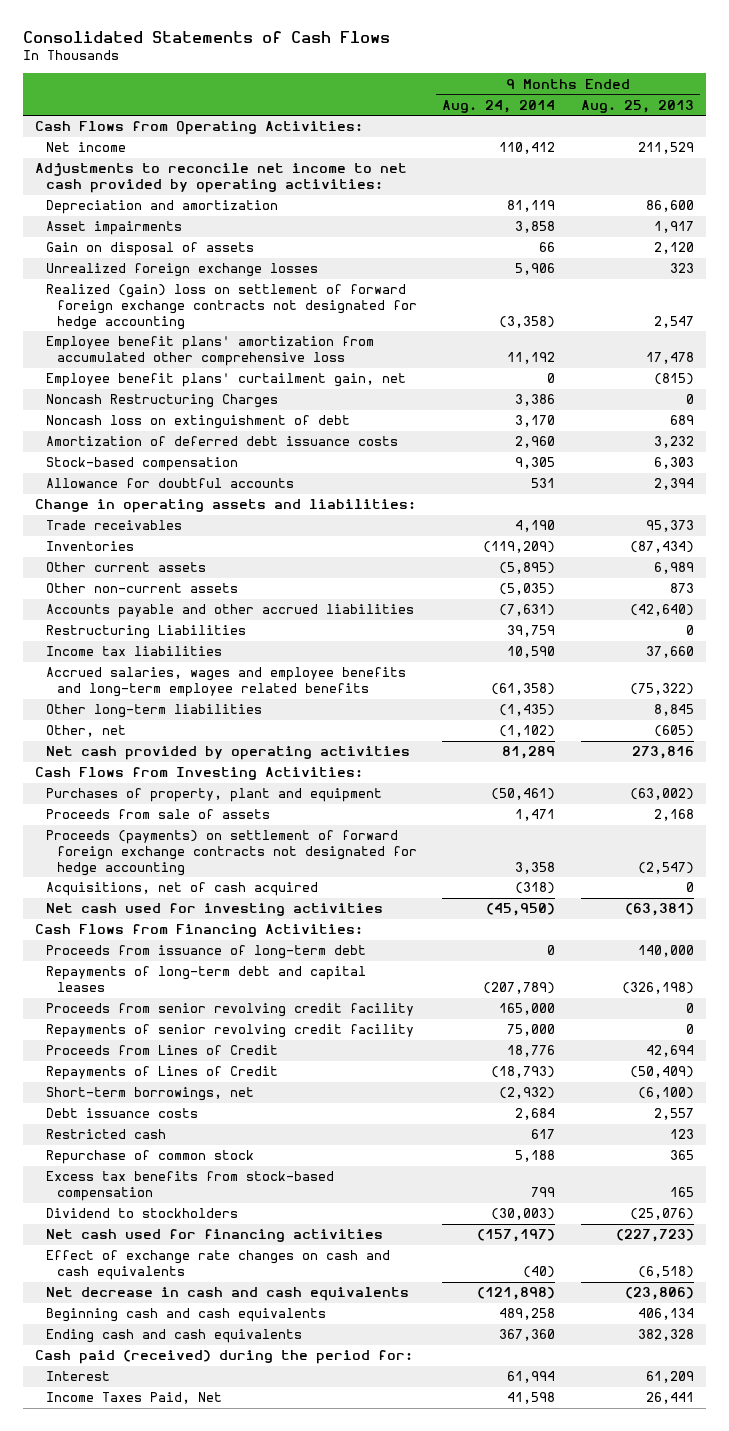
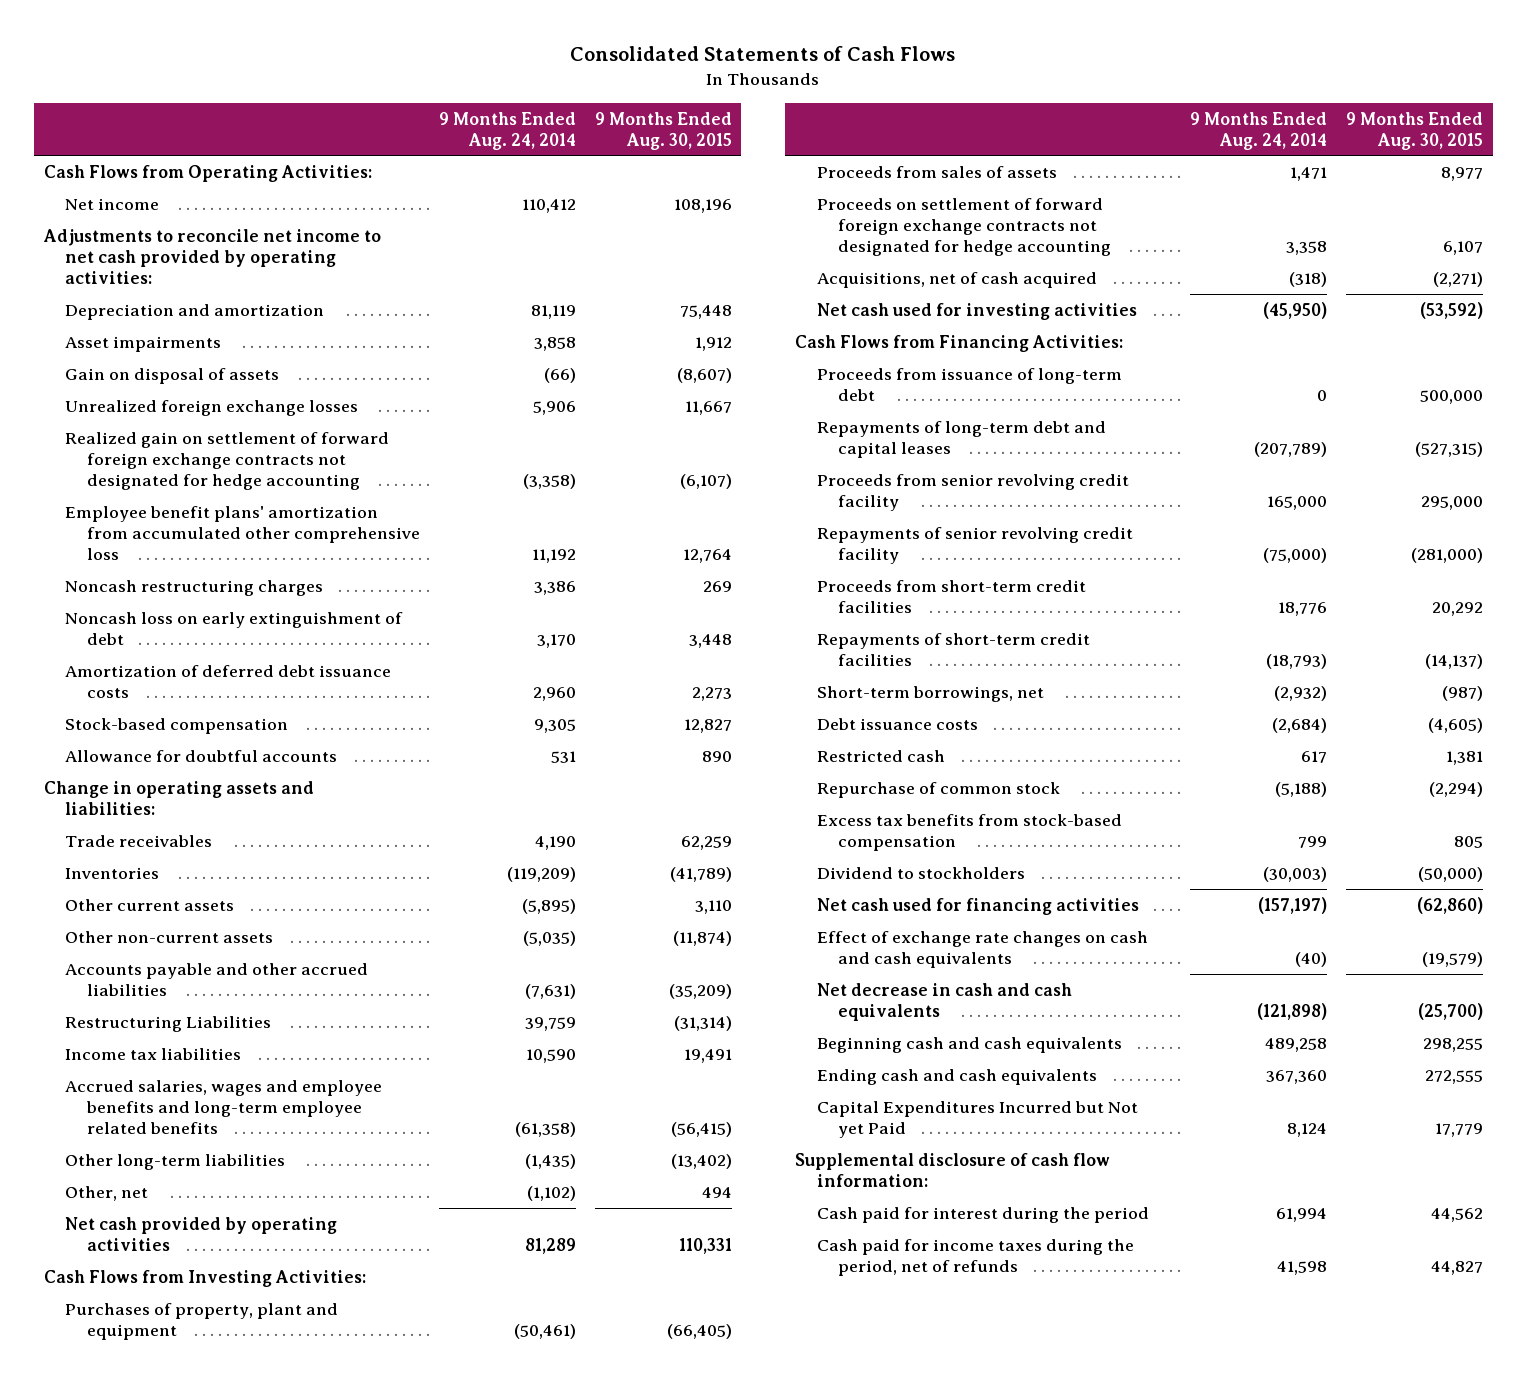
[580,99,694,113] Aug. 25, 2013 -> none
none -> [594,111,732,150] 9 Months Ended Aug. 30, 2015
[539,242,556,253] 66 -> [543,367,576,383] (66)
[46,284,417,330] Realized (gain) loss on settlement of forward foreign exchange contracts not designated for hedge accounting -> [65,431,390,490] Realized gain on settlement of forward foreign exchange contracts not designated for hedge accounting
[46,373,407,388] Employee benefit plans' curtailment gain, net -> none
[46,394,279,409] Noncash Restructuring Charges -> [65,579,324,596] Noncash restructuring charges
[46,415,351,430] Noncash loss on extinguishment of debt -> [65,611,404,645] Noncash loss on early extinguishment of debt
[46,809,271,820] Proceeds from sale of assets -> [816,165,1057,178] Proceeds from sales of assets
[46,830,417,876] Proceeds (payments) on settlement of forward foreign exchange contracts not designated for hedge accounting -> [816,197,1112,256] Proceeds on settlement of forward foreign exchange contracts not designated for hedge accounting
[507,1024,556,1037] 75,000 -> [1263,547,1328,563] (75,000)
[46,1045,279,1056] Proceeds from Lines of Credit -> [816,579,1086,613] Proceeds from short-term credit facilities
[46,1066,279,1081] Repayments of Lines of Credit -> [816,632,1090,666] Repayments of short-term credit facilities
[515,1108,556,1121] 2,684 -> [1272,717,1328,733] (2,684)
[515,1150,556,1163] 5,188 -> [1275,781,1328,797] (5,188)
[35,1350,414,1365] Cash paid (received) during the period for: -> none
none -> [816,1100,1138,1138] Capital Expenditures Incurred but Not yet Paid
none -> [794,1152,1110,1187] Supplemental disclosure of cash flow information:
[46,1371,111,1382] Interest -> [816,1206,1149,1223] Cash paid for interest during the period
[46,1392,223,1405] Income Taxes Paid, Net -> [816,1238,1134,1276] Cash paid for income taxes during the period, net of refunds

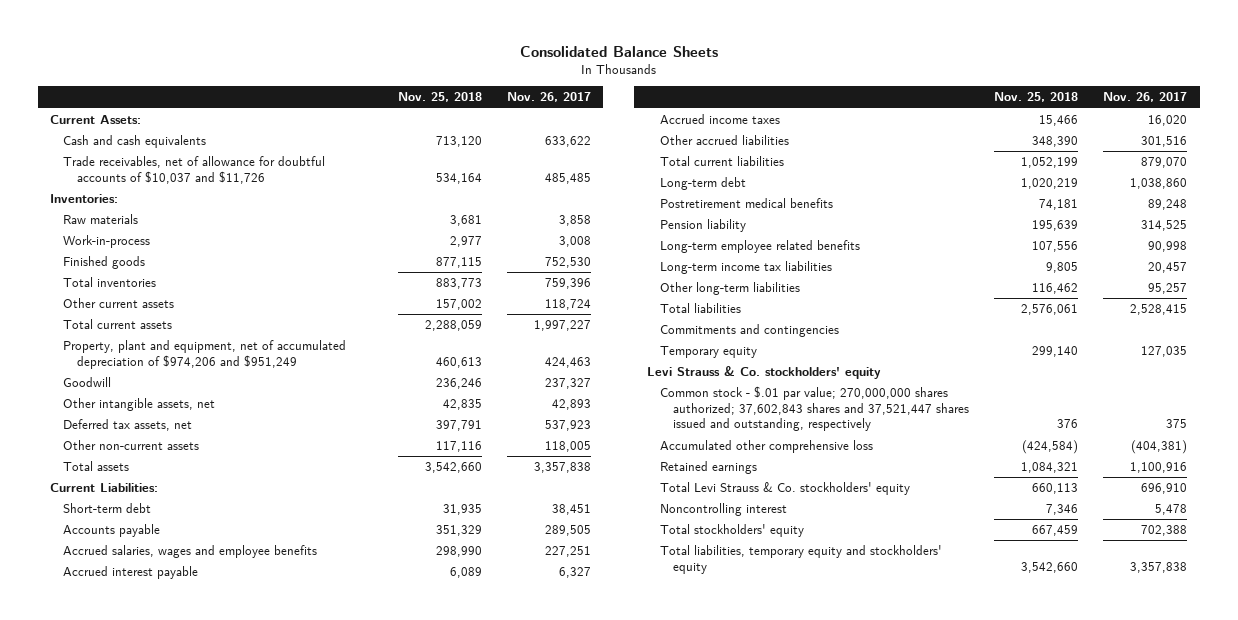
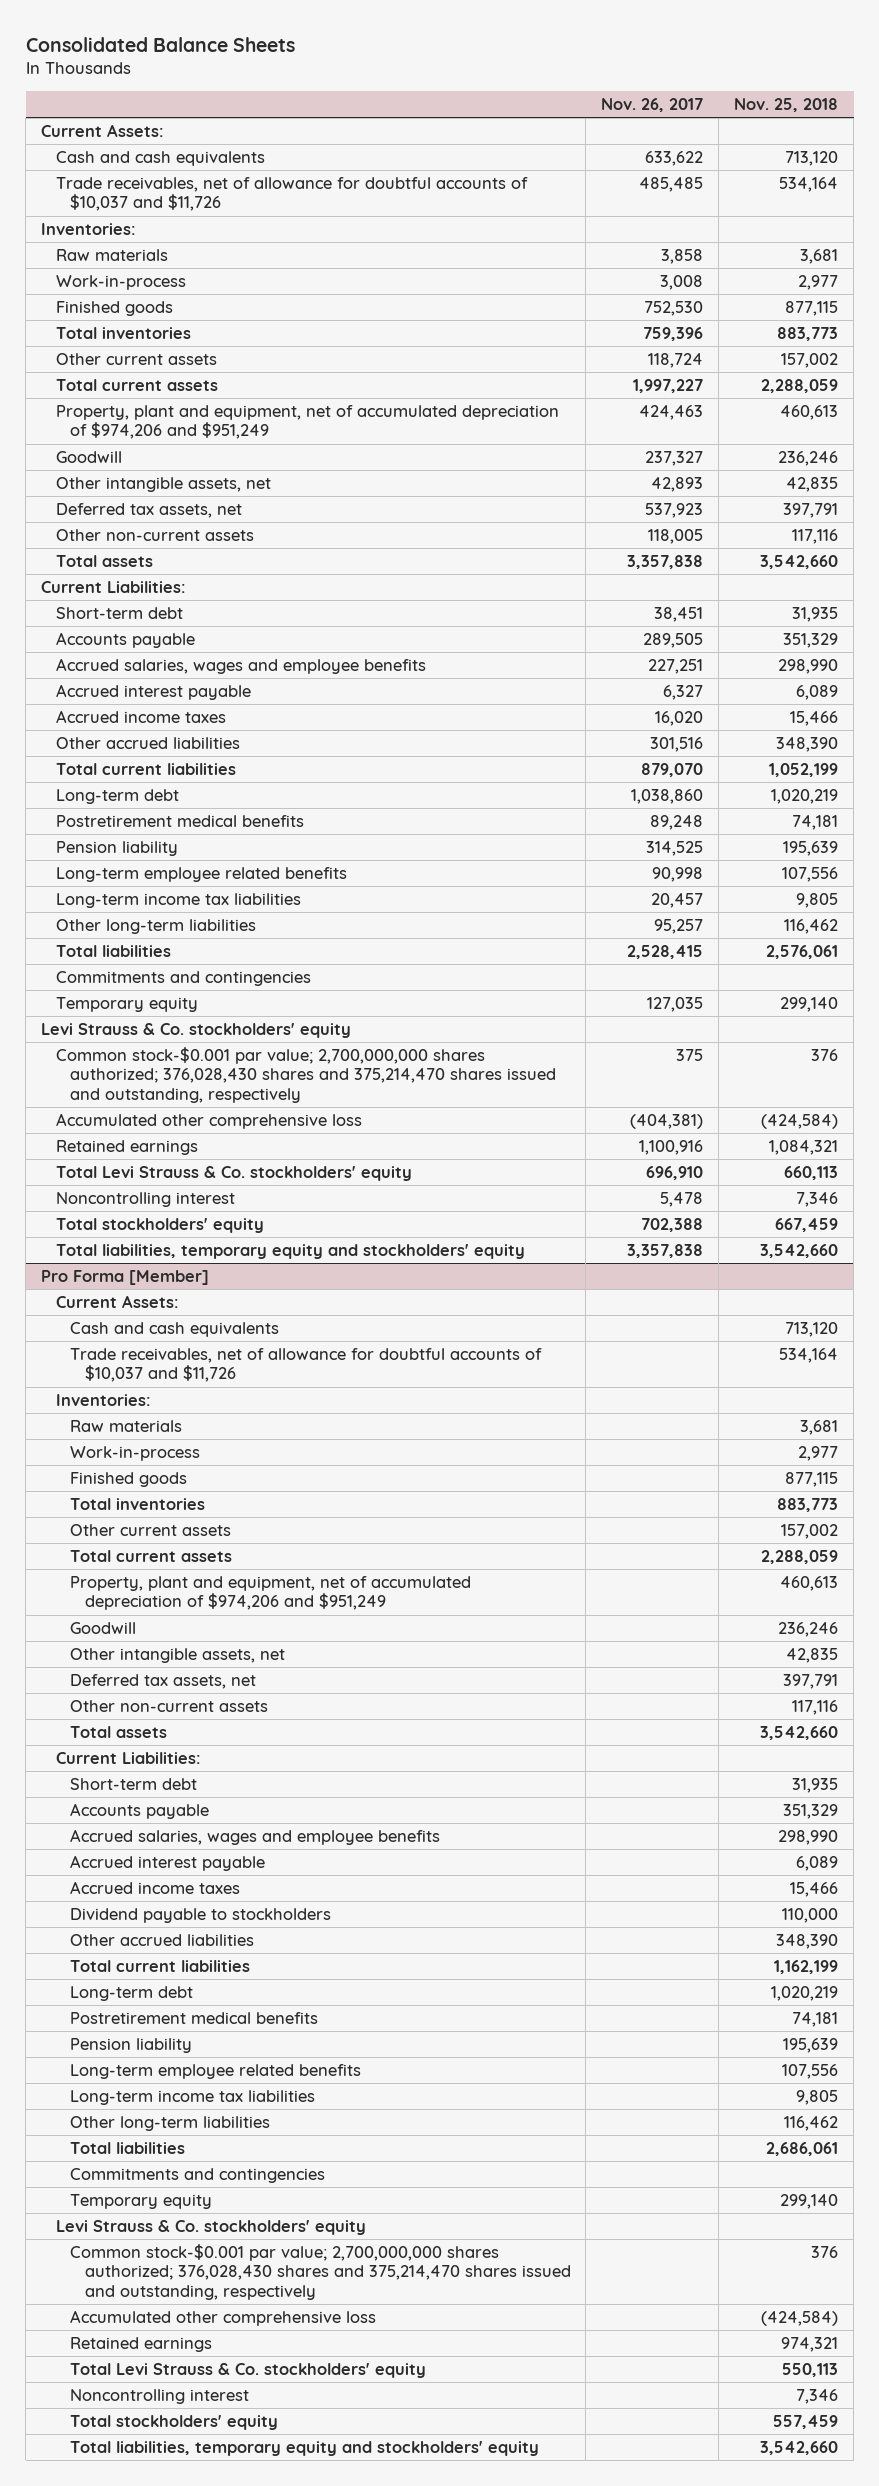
[660,385,970,432] Common stock - $.01 par value; 270,000,000 shares authorized; 37,602,843 shares and 37,521,447 shares issued and outstanding, respectively -> [55,1047,557,1103] Common stock-$0.001 par value; 2,700,000,000 shares authorized; 376,028,430 shares and 375,214,470 shares issued and outstanding, respectively
none -> [41,1270,210,1286] Pro Forma [Member]
none -> [55,1295,179,1309] Current Assets:
none -> [70,1322,280,1338] Cash and cash equivalents
none -> [70,1348,543,1383] Trade receivables, net of allowance for doubtful accounts of $10,037 and $11,726
none -> [55,1394,151,1407] Inventories:
none -> [70,1420,183,1433] Raw materials
none -> [70,1446,201,1462] Work-in-process
none -> [70,1472,188,1488] Finished goods
none -> [70,1498,206,1511] Total inventories
none -> [70,1524,232,1537] Other current assets
none -> [70,1550,233,1563] Total current assets
none -> [70,1576,472,1611] Property, plant and equipment, net of accumulated depreciation of $974,206 and $951,249
none -> [70,1622,137,1635] Goodwill
none -> [70,1648,286,1664] Other intangible assets, net
none -> [70,1674,257,1690] Deferred tax assets, net
none -> [70,1700,269,1713] Other non-current assets
none -> [70,1726,168,1739] Total assets
none -> [55,1752,201,1765] Current Liabilities:
none -> [70,1778,198,1791] Short-term debt
none -> [70,1803,210,1820] Accounts payable
none -> [70,1829,441,1846] Accrued salaries, wages and employee benefits
none -> [70,1855,266,1872] Accrued interest payable
none -> [70,1881,241,1895] Accrued income taxes
none -> [70,1908,332,1924] Dividend payable to stockholders
none -> [70,1934,255,1947] Other accrued liabilities
none -> [70,1960,251,1973] Total current liabilities
none -> [70,1986,194,2002] Long-term debt
none -> [70,2012,319,2025] Postretirement medical benefits
none -> [70,2038,193,2054] Pension liability
none -> [70,2064,362,2080] Long-term employee related benefits
none -> [70,2090,316,2106] Long-term income tax liabilities
none -> [70,2116,271,2132] Other long-term liabilities
none -> [70,2142,186,2155] Total liabilities
none -> [70,2168,326,2184] Commitments and contingencies
none -> [70,2194,213,2210] Temporary equity
none -> [55,2220,366,2236] Levi Strauss & Co. stockholders' equity
none -> [70,2244,571,2300] Common stock-$0.001 par value; 2,700,000,000 shares authorized; 376,028,430 shares and 375,214,470 shares issued and outstanding, respectively
none -> [70,2310,377,2327] Accumulated other comprehensive loss
none -> [70,2337,213,2353] Retained earnings
none -> [70,2363,427,2379] Total Levi Strauss & Co. stockholders' equity
none -> [70,2389,250,2405] Noncontrolling interest
none -> [70,2415,279,2431] Total stockholders' equity
none -> [70,2441,540,2457] Total liabilities, temporary equity and stockholders' equity

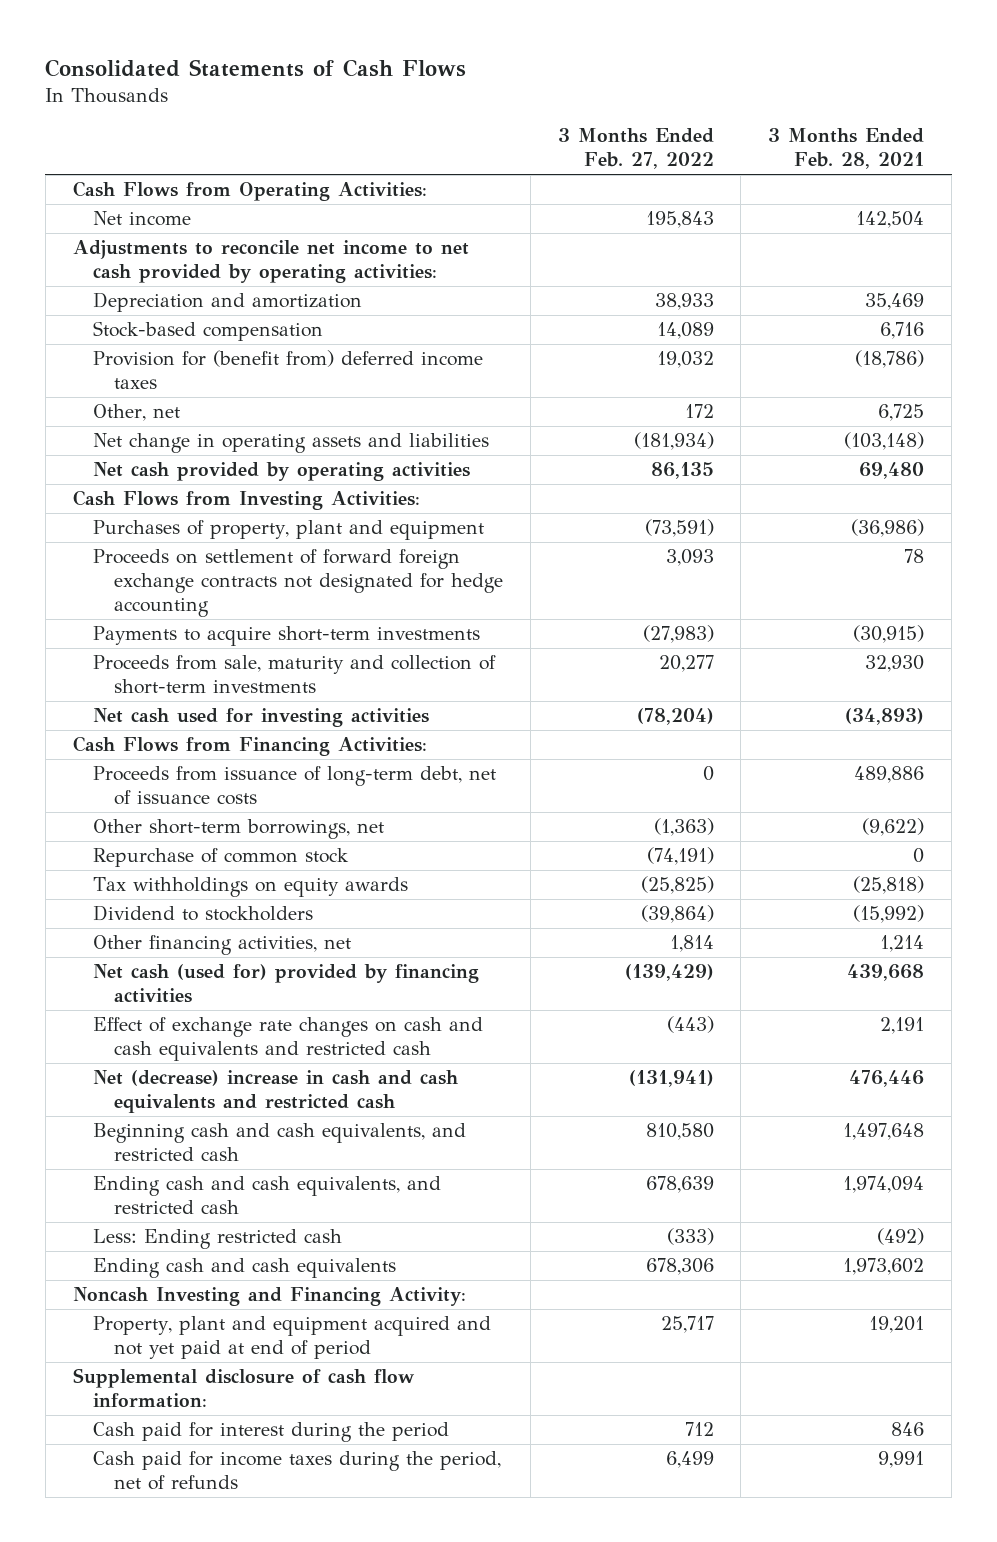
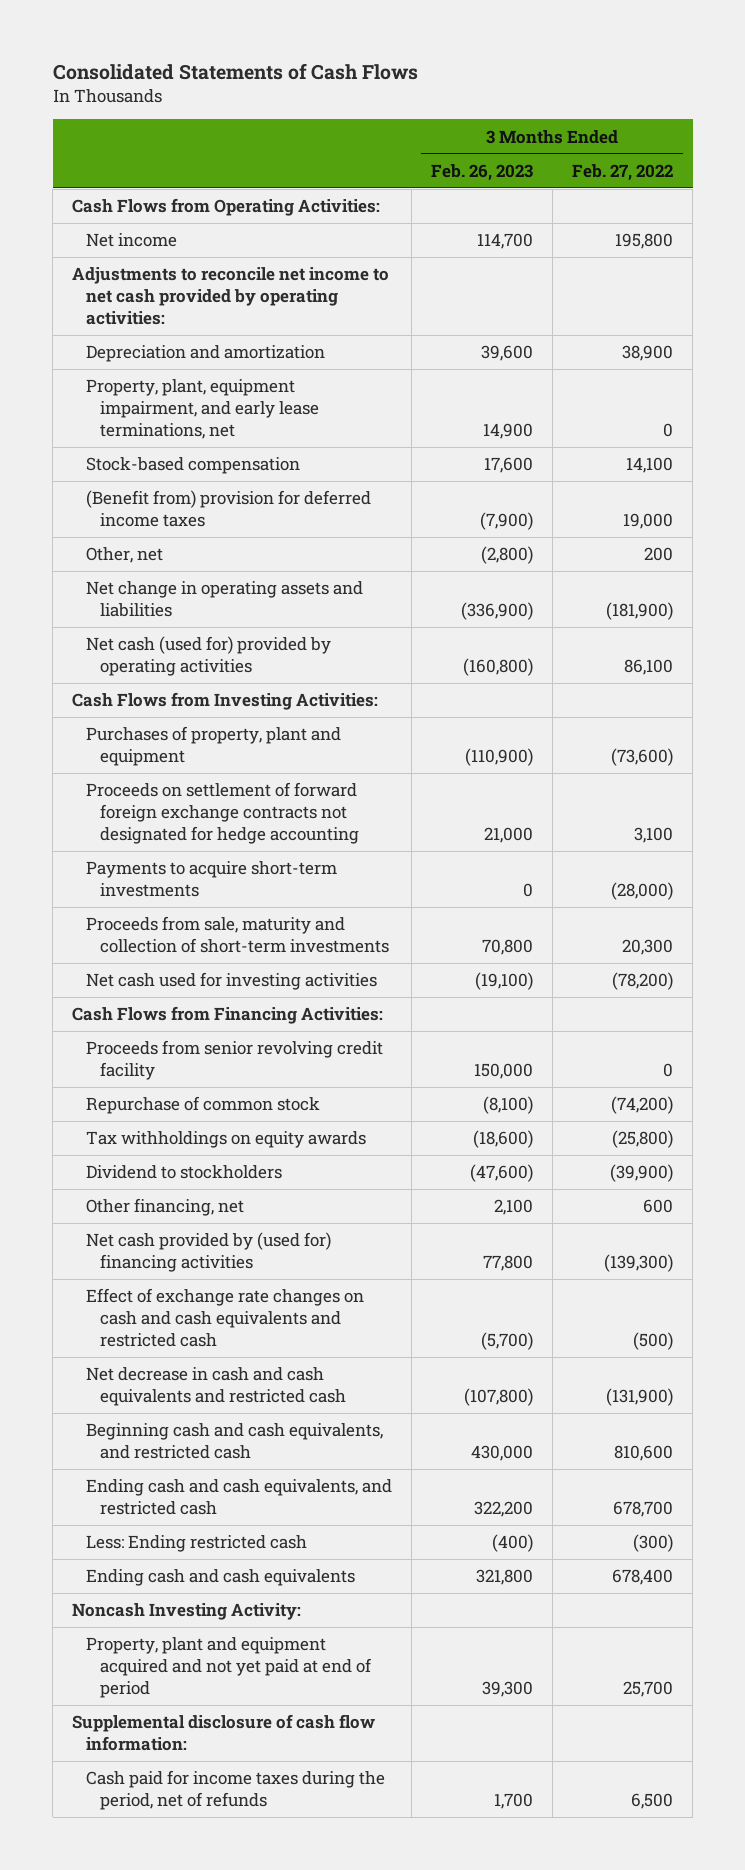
[768,128,925,170] 3 Months Ended Feb. 28, 2021 -> none
none -> [430,163,533,181] Feb. 26, 2023
[645,211,714,229] 195,843 -> [615,233,674,250] 195,800
[654,293,714,311] 38,933 -> [622,345,674,362] 38,900
none -> [85,379,319,440] Property, plant, equipment impairment, and early lease terminations, net
[656,322,714,340] 14,089 -> [626,457,674,474] 14,100
[93,350,484,390] Provision for (benefit from) deferred income taxes -> [85,490,371,528] (Benefit from) provision for deferred income taxes
[656,351,714,369] 19,032 -> [623,513,674,530] 19,000
[684,404,714,419] 172 -> [644,547,674,562] 200
[633,432,714,451] (181,934) -> [606,602,674,621] (181,900)
[93,462,471,482] Net cash provided by operating activities -> [85,636,331,677] Net cash (used for) provided by operating activities
[650,462,714,480] 86,135 -> [624,659,674,676] 86,100
[644,519,714,538] (73,591) -> [611,748,674,767] (73,600)
[665,549,714,567] 3,093 -> [634,827,674,844] 3,100
[642,625,714,644] (27,983) -> [611,882,674,901] (28,000)
[658,655,714,673] 20,277 -> [622,939,674,956] 20,300
[636,708,714,726] (78,204) -> [612,972,674,991] (78,200)
[93,766,497,806] Proceeds from issuance of long-term debt, net of issuance costs -> none
[93,819,385,840] Other short-term borrowings, net -> none
none -> [85,1040,383,1081] Proceeds from senior revolving credit facility
[646,847,714,866] (74,191) -> [611,1096,674,1115] (74,200)
[640,876,714,895] (25,825) -> [612,1130,674,1149] (25,800)
[640,905,714,924] (39,864) -> [610,1164,674,1183] (39,900)
[93,935,352,956] Other financing activities, net -> [85,1198,244,1217] Other financing, net
[669,935,714,953] 1,814 -> [643,1199,674,1214] 600
[93,964,480,1004] Net cash (used for) provided by financing activities -> [85,1232,331,1273] Net cash provided by (used for) financing activities
[624,964,714,982] (139,429) -> [604,1254,674,1273] (139,300)
[666,1016,714,1034] (443) -> [633,1332,674,1351] (500)
[93,1070,459,1114] Net (decrease) increase in cash and cash equivalents and restricted cash -> [85,1367,346,1407] Net decrease in cash and cash equivalents and restricted cash
[628,1070,714,1088] (131,941) -> [606,1388,674,1407] (131,900)
[645,1123,714,1141] 810,580 -> [614,1445,674,1462] 810,600
[645,1176,714,1194] 678,639 -> [613,1501,674,1518] 678,700
[666,1228,714,1246] (333) -> [633,1534,674,1553] (300)
[645,1258,714,1276] 678,306 -> [612,1569,674,1586] 678,400
[72,1287,466,1307] Noncash Investing and Financing Activity: -> [72,1603,302,1621] Noncash Investing Activity:
[660,1316,714,1334] 25,717 -> [623,1681,674,1698] 25,700
[93,1422,450,1443] Cash paid for interest during the period -> none
[665,1451,714,1469] 6,499 -> [631,1793,674,1810] 6,500

